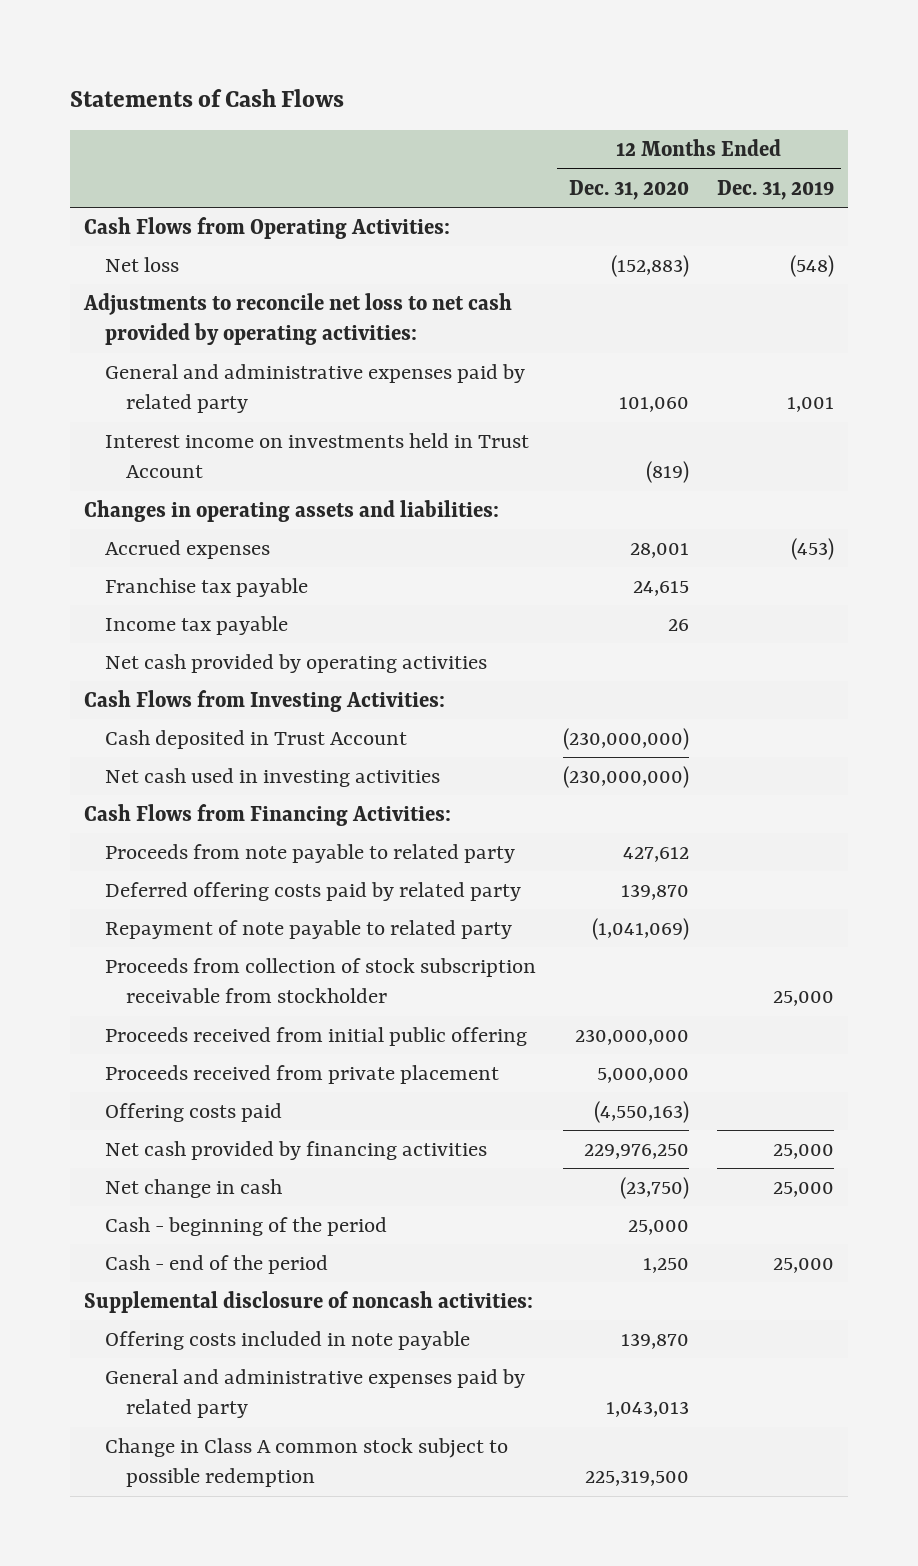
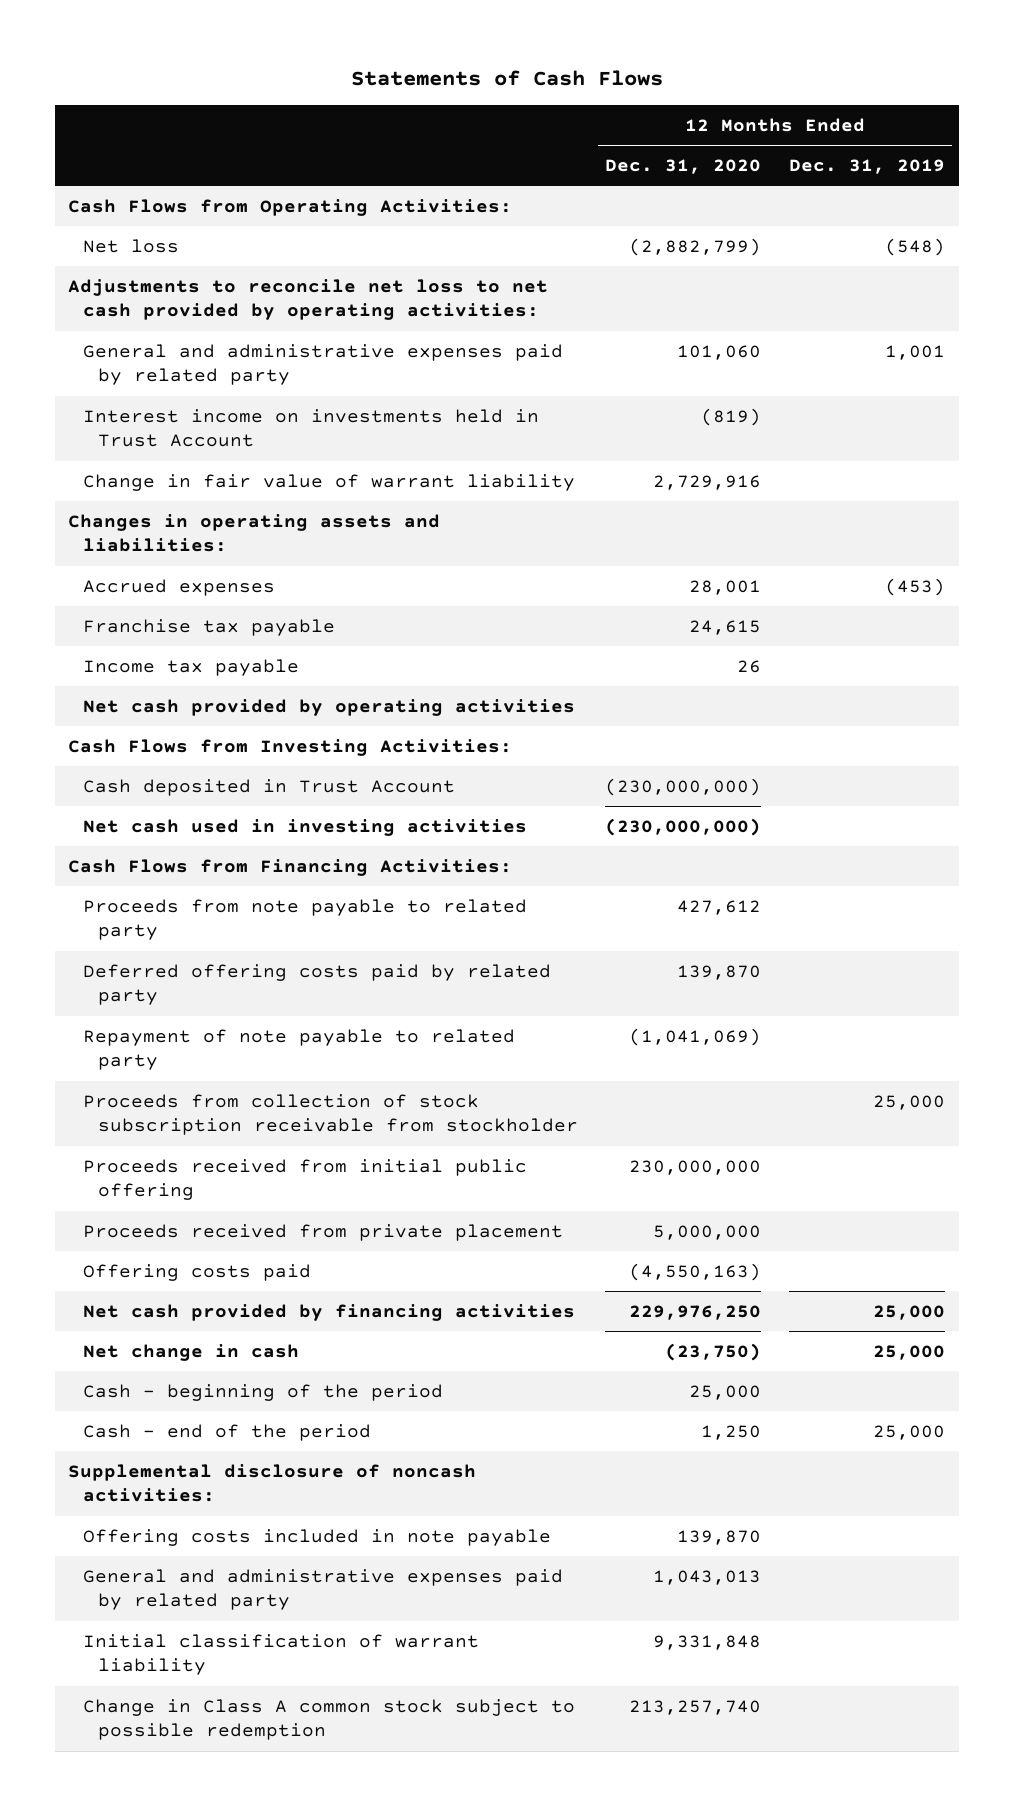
[611,254,690,277] (152,883) -> [629,237,762,256] (2,882,799)
none -> [83,473,576,491] Change in fair value of warrant liability
none -> [83,1633,480,1676] Initial classification of warrant liability
[585,1470,690,1487] 225,319,500 -> [629,1699,762,1715] 213,257,740

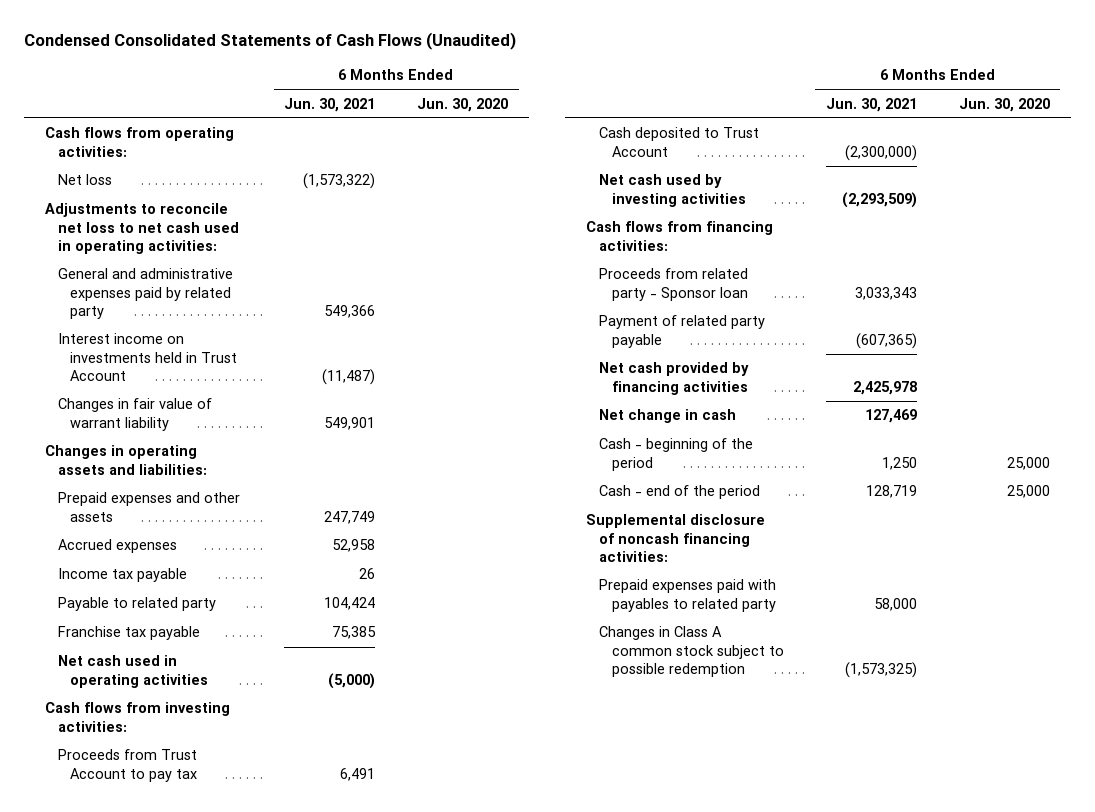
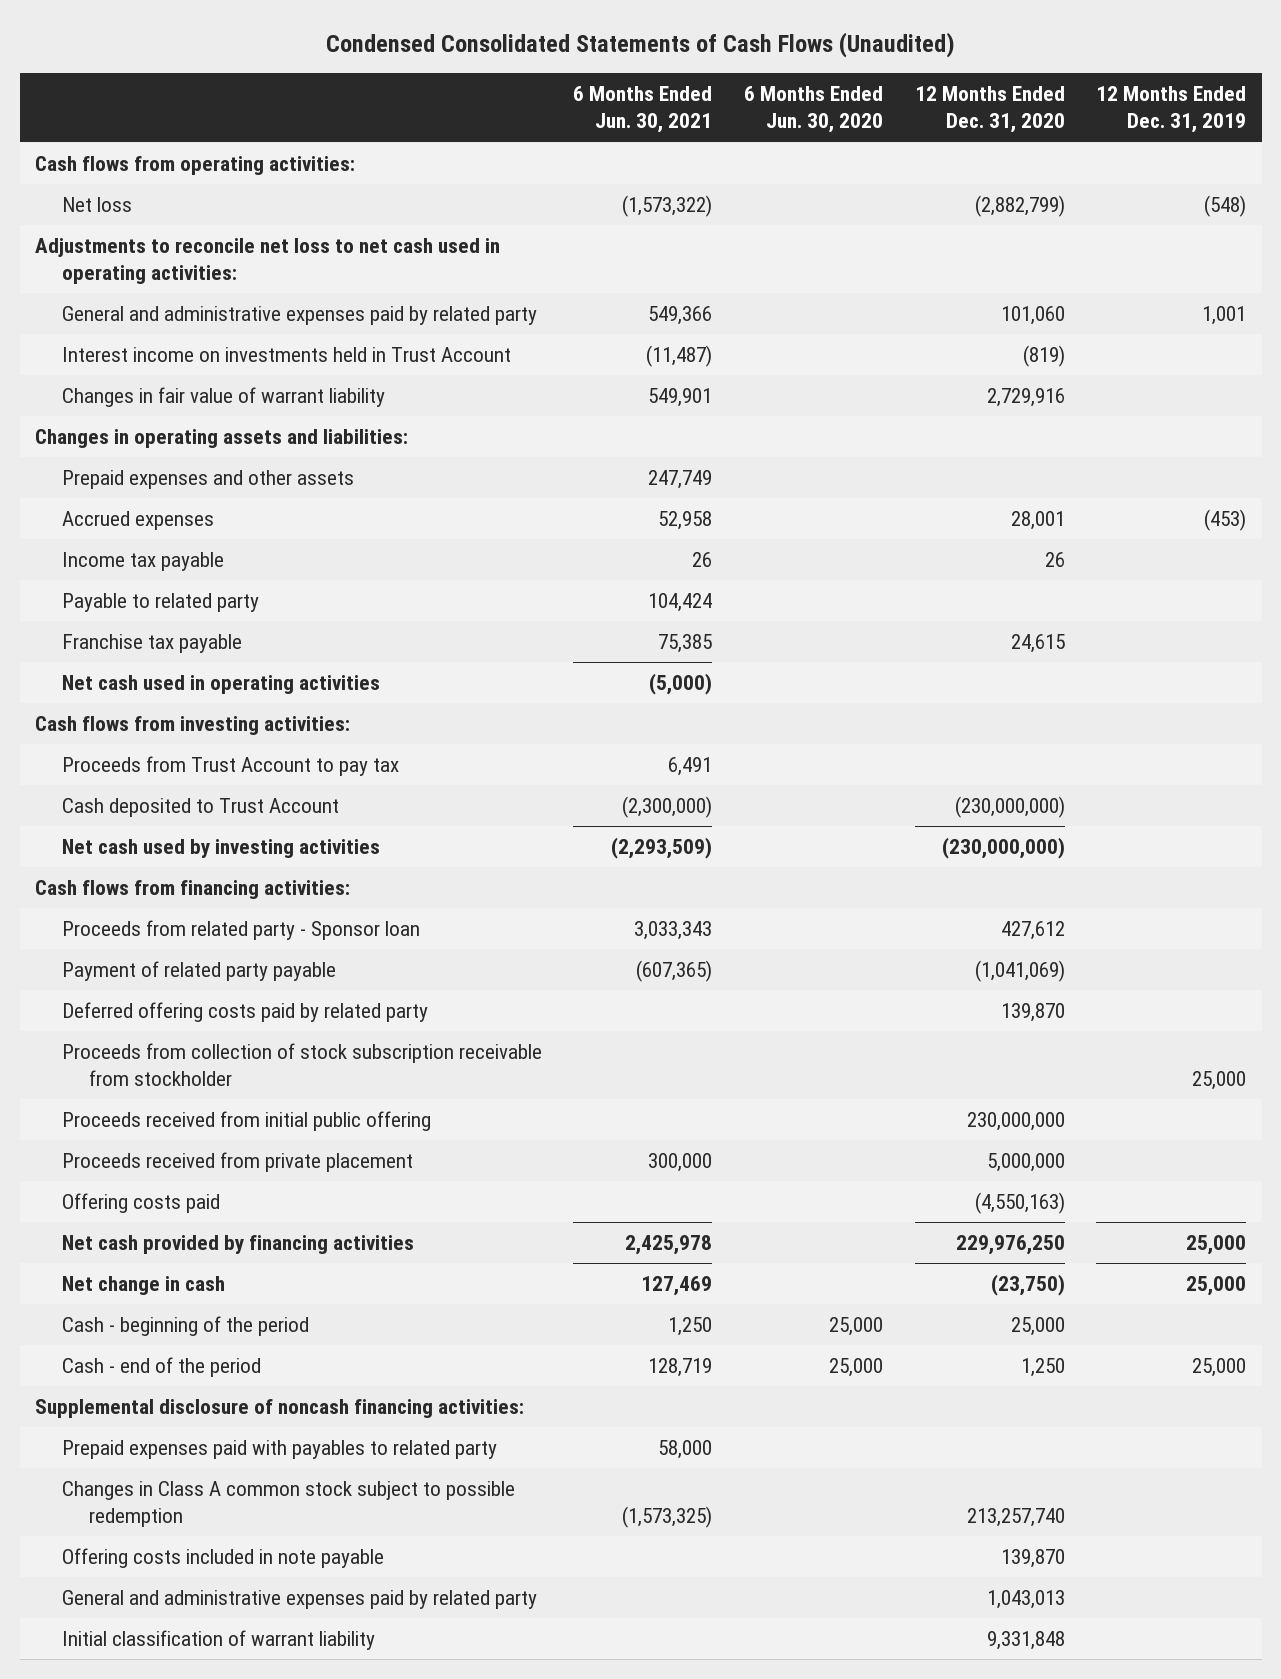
none -> [914,86,1065,134] 12 Months Ended Dec. 31, 2020
none -> [1096,86,1247,134] 12 Months Ended Dec. 31, 2019
none -> [61,1002,428,1023] Deferred offering costs paid by related party
none -> [61,1043,542,1087] Proceeds from collection of stock subscription receivable from stockholder
none -> [61,1111,431,1132] Proceeds received from initial public offering
none -> [61,1152,413,1173] Proceeds received from private placement
none -> [61,1193,220,1214] Offering costs paid
none -> [61,1548,384,1569] Offering costs included in note payable
none -> [61,1590,537,1610] General and administrative expenses paid by related party
none -> [61,1630,375,1651] Initial classification of warrant liability

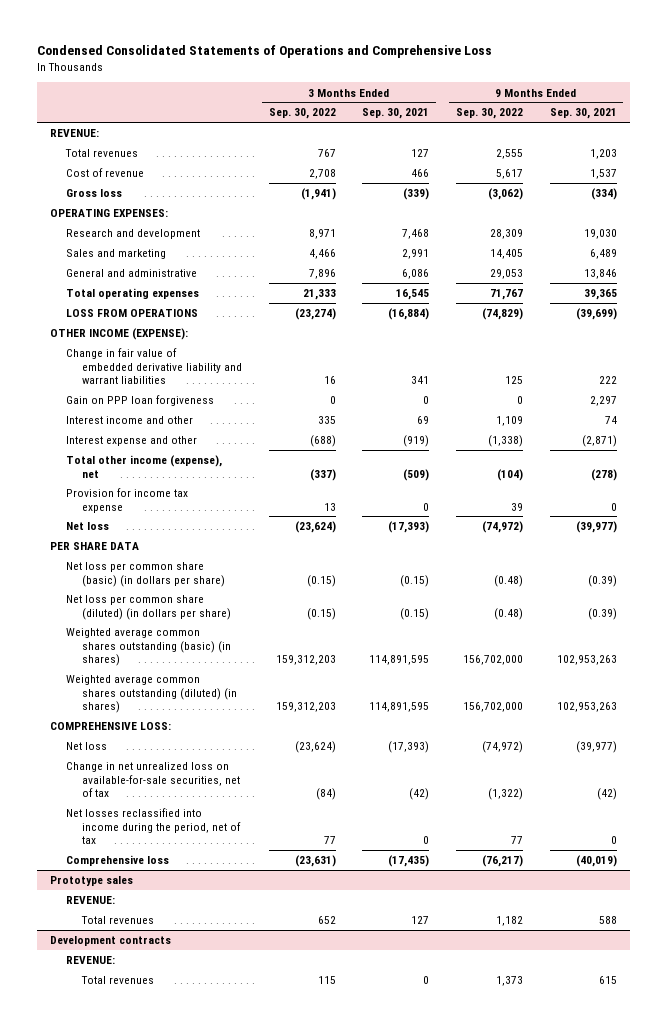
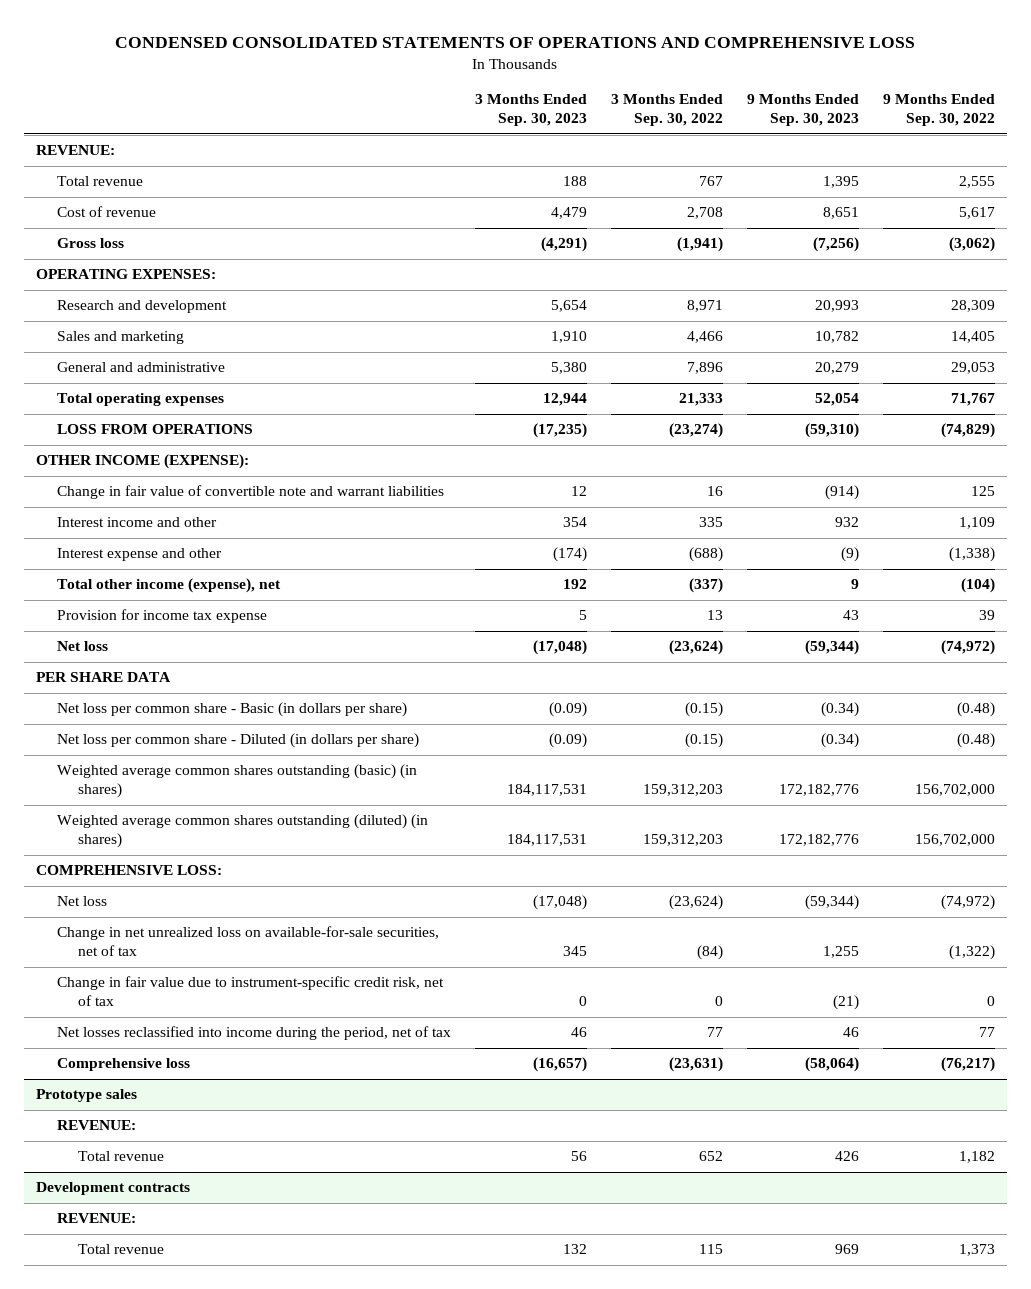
[36,45,492,59] Condensed Consolidated Statements of Operations and Comprehensive Loss -> [115,36,916,48] CONDENSED CONSOLIDATED STATEMENTS OF OPERATIONS AND COMPREHENSIVE LOSS
[362,108,430,120] Sep. 30, 2021 -> none
[549,108,617,120] Sep. 30, 2021 -> none
none -> [474,94,587,127] 3 Months Ended Sep. 30, 2023
none -> [746,94,859,127] 9 Months Ended Sep. 30, 2023
[65,149,139,158] Total revenues -> [56,176,143,187] Total revenue
[66,395,215,407] Gain on PPP loan forgiveness -> none
[66,348,242,385] Change in fair value of embedded derivative liability and warrant liabilities -> [56,485,444,500] Change in fair value of convertible note and warrant liabilities
[66,562,225,587] Net loss per common share (basic) (in dollars per share) -> [56,702,407,718] Net loss per common share - Basic (in dollars per share)
[66,595,231,620] Net loss per common share (diluted) (in dollars per share) -> [56,733,419,749] Net loss per common share - Diluted (in dollars per share)
none -> [56,976,444,1007] Change in fair value due to instrument-specific credit risk, net of tax
[80,916,154,925] Total revenues -> [77,1151,164,1162] Total revenue
[80,976,154,985] Total revenues -> [77,1244,164,1255] Total revenue

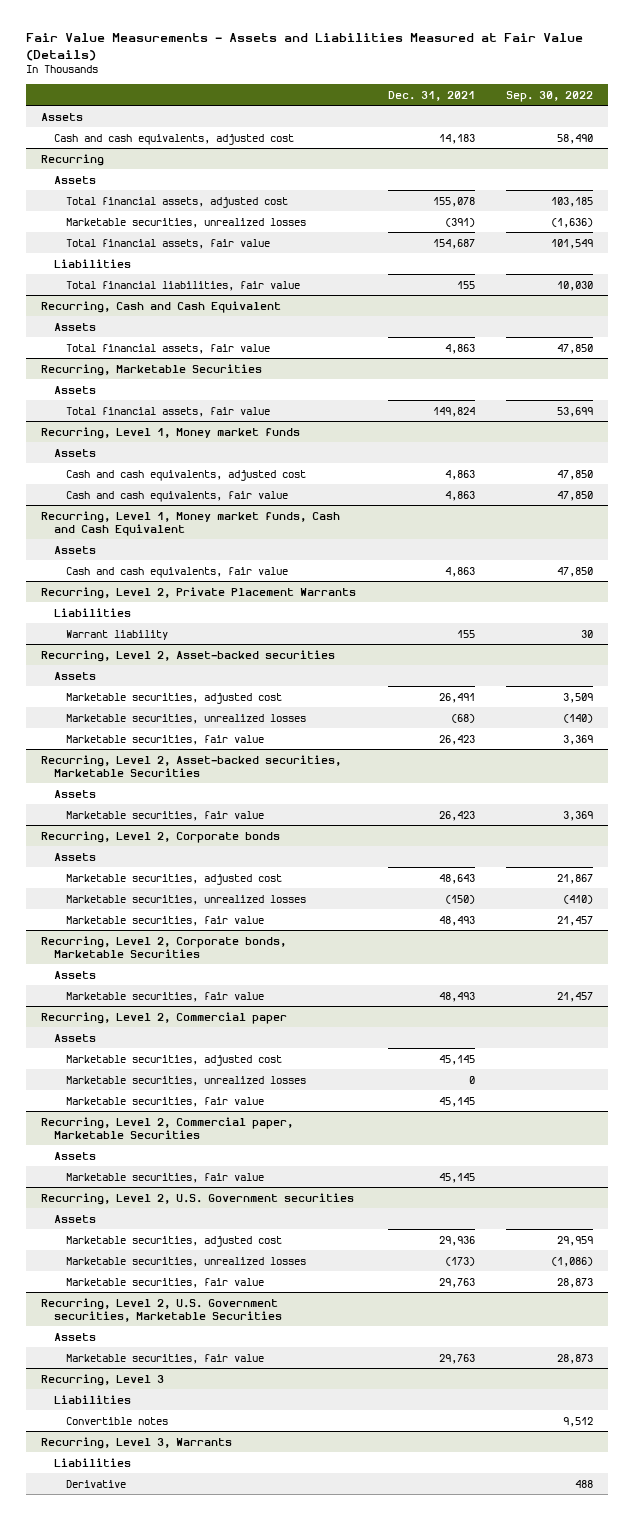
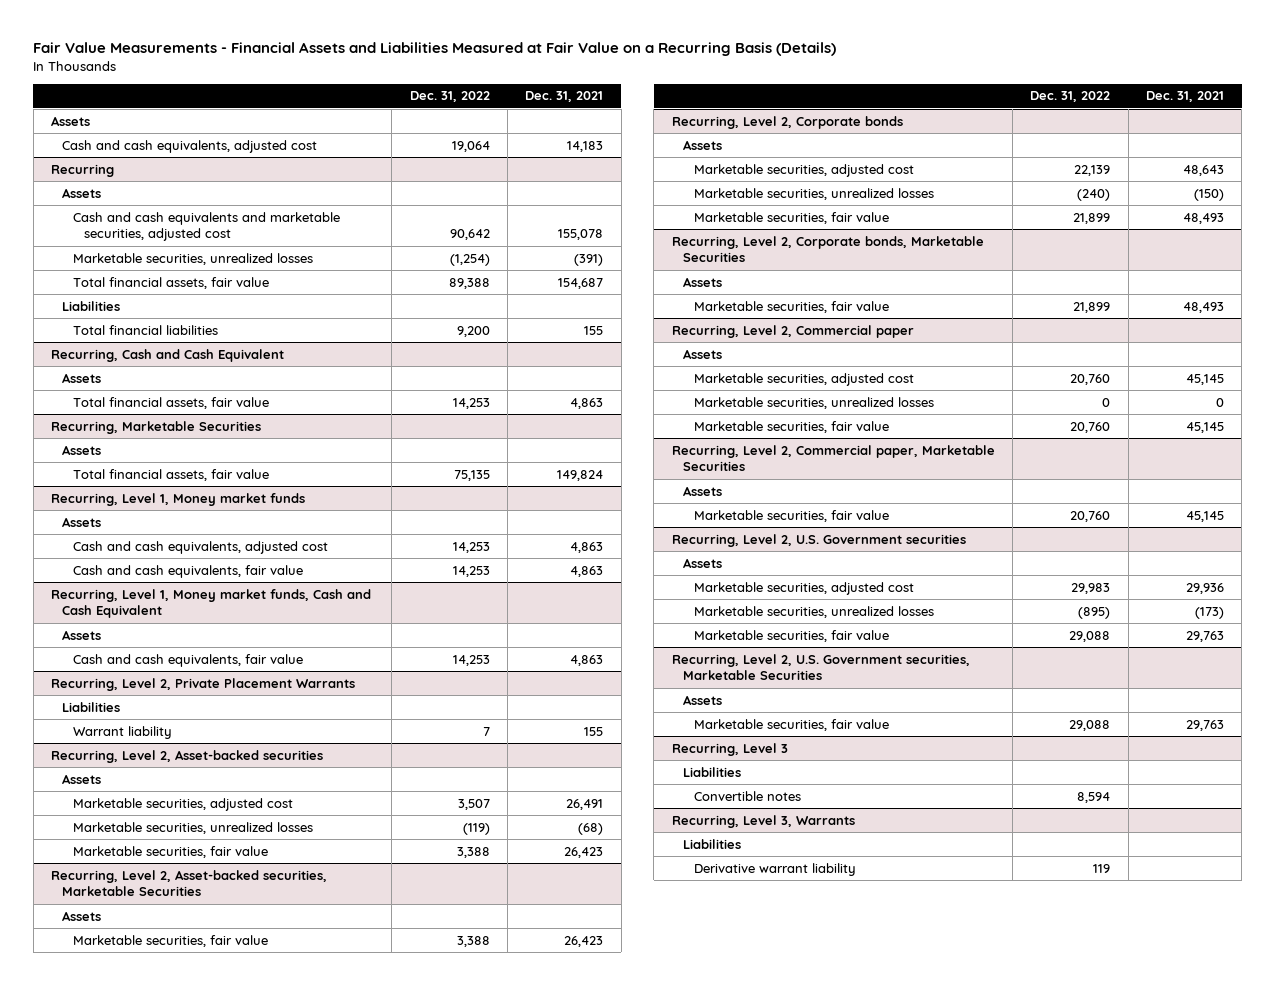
[25,33,583,61] Fair Value Measurements - Assets and Liabilities Measured at Fair Value (Details) -> [33,42,837,57] Fair Value Measurements - Financial Assets and Liabilities Measured at Fair Value on a Recurring Basis (Details)
[505,90,593,102] Sep. 30, 2022 -> none
none -> [409,91,490,103] Dec. 31, 2022
[65,196,288,208] Total financial assets, adjusted cost -> [73,211,341,242] Cash and cash equivalents and marketable securities, adjusted cost
[65,280,300,291] Total financial liabilities, fair value -> [73,324,219,335] Total financial liabilities
[65,1479,126,1488] Derivative -> [693,862,856,876] Derivative warrant liability

